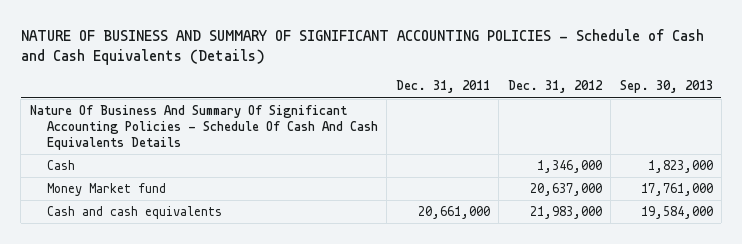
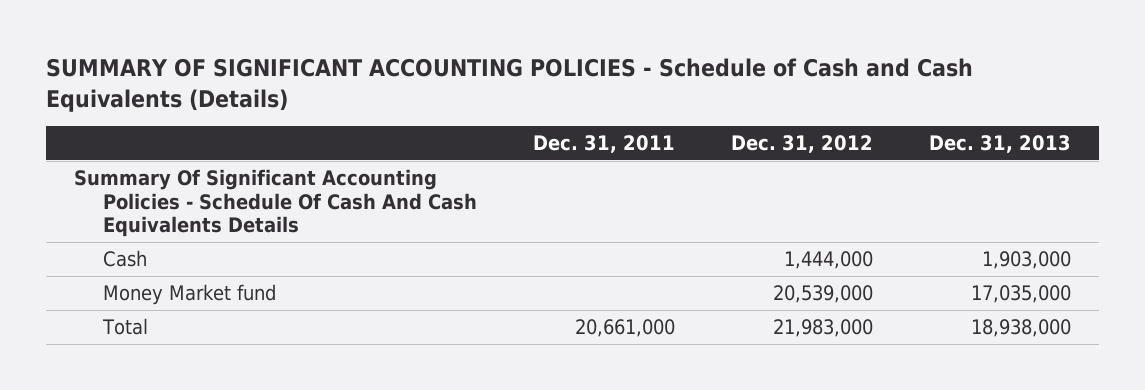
[20,28,704,66] NATURE OF BUSINESS AND SUMMARY OF SIGNIFICANT ACCOUNTING POLICIES - Schedule of Cash and Cash Equivalents (Details) -> [46,58,974,112] SUMMARY OF SIGNIFICANT ACCOUNTING POLICIES - Schedule of Cash and Cash Equivalents (Details)
[619,80,713,94] Sep. 30, 2013 -> none
none -> [928,135,1071,154] Dec. 31, 2013
[29,105,378,151] Nature Of Business And Summary Of Significant Accounting Policies - Schedule Of Cash And Cash Equivalents Details -> [73,168,478,238] Summary Of Significant Accounting Policies - Schedule Of Cash And Cash Equivalents Details
[536,160,602,174] 1,346,000 -> [783,250,873,269] 1,444,000
[529,183,602,197] 20,637,000 -> [772,284,873,303] 20,539,000
[46,206,222,220] Cash and cash equivalents -> [102,317,149,335] Total

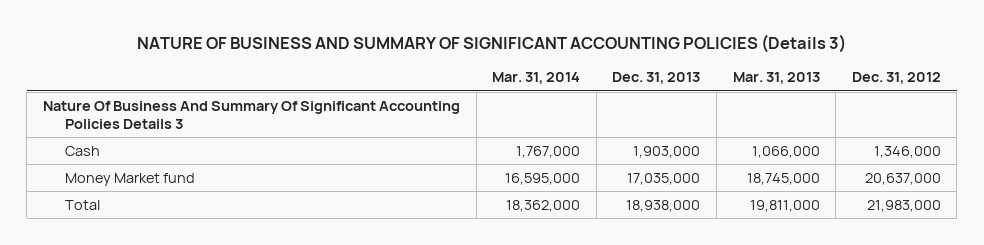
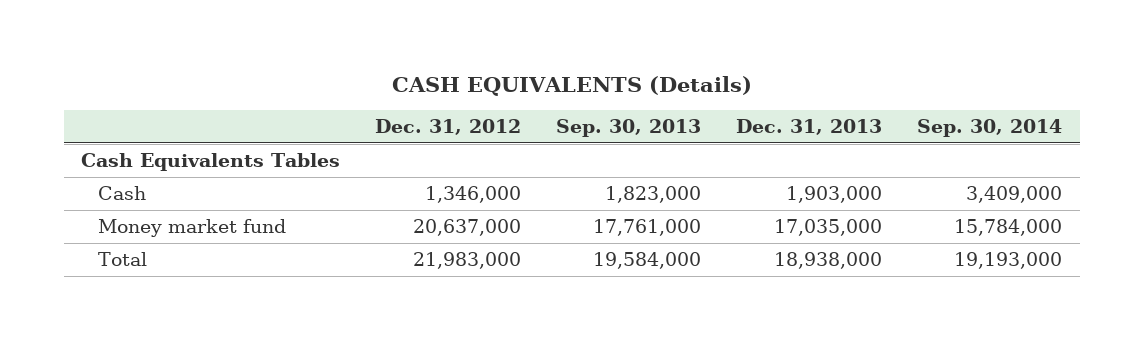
[136,34,846,54] NATURE OF BUSINESS AND SUMMARY OF SIGNIFICANT ACCOUNTING POLICIES (Details 3) -> [391,75,752,96] CASH EQUIVALENTS (Details)
[492,72,581,85] Mar. 31, 2014 -> none
[732,72,820,85] Mar. 31, 2013 -> none
none -> [556,119,702,138] Sep. 30, 2013
none -> [917,119,1063,138] Sep. 30, 2014
[42,100,460,129] Nature Of Business And Summary Of Significant Accounting Policies Details 3 -> none
none -> [81,153,341,172] Cash Equivalents Tables
[65,172,196,186] Money Market fund -> [98,219,287,238] Money market fund

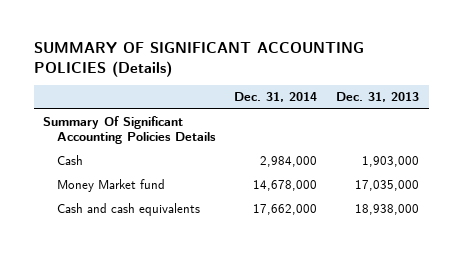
[391,75,752,96] CASH EQUIVALENTS (Details) -> [33,42,364,77] SUMMARY OF SIGNIFICANT ACCOUNTING POLICIES (Details)
[375,119,522,136] Dec. 31, 2012 -> none
[556,119,702,138] Sep. 30, 2013 -> none
[917,119,1063,138] Sep. 30, 2014 -> none
none -> [234,92,318,103] Dec. 31, 2014
[81,153,341,172] Cash Equivalents Tables -> none
none -> [43,116,217,145] Summary Of Significant Accounting Policies Details
[98,219,287,238] Money market fund -> [57,179,166,193] Money Market fund
[98,252,148,267] Total -> [57,203,201,217] Cash and cash equivalents

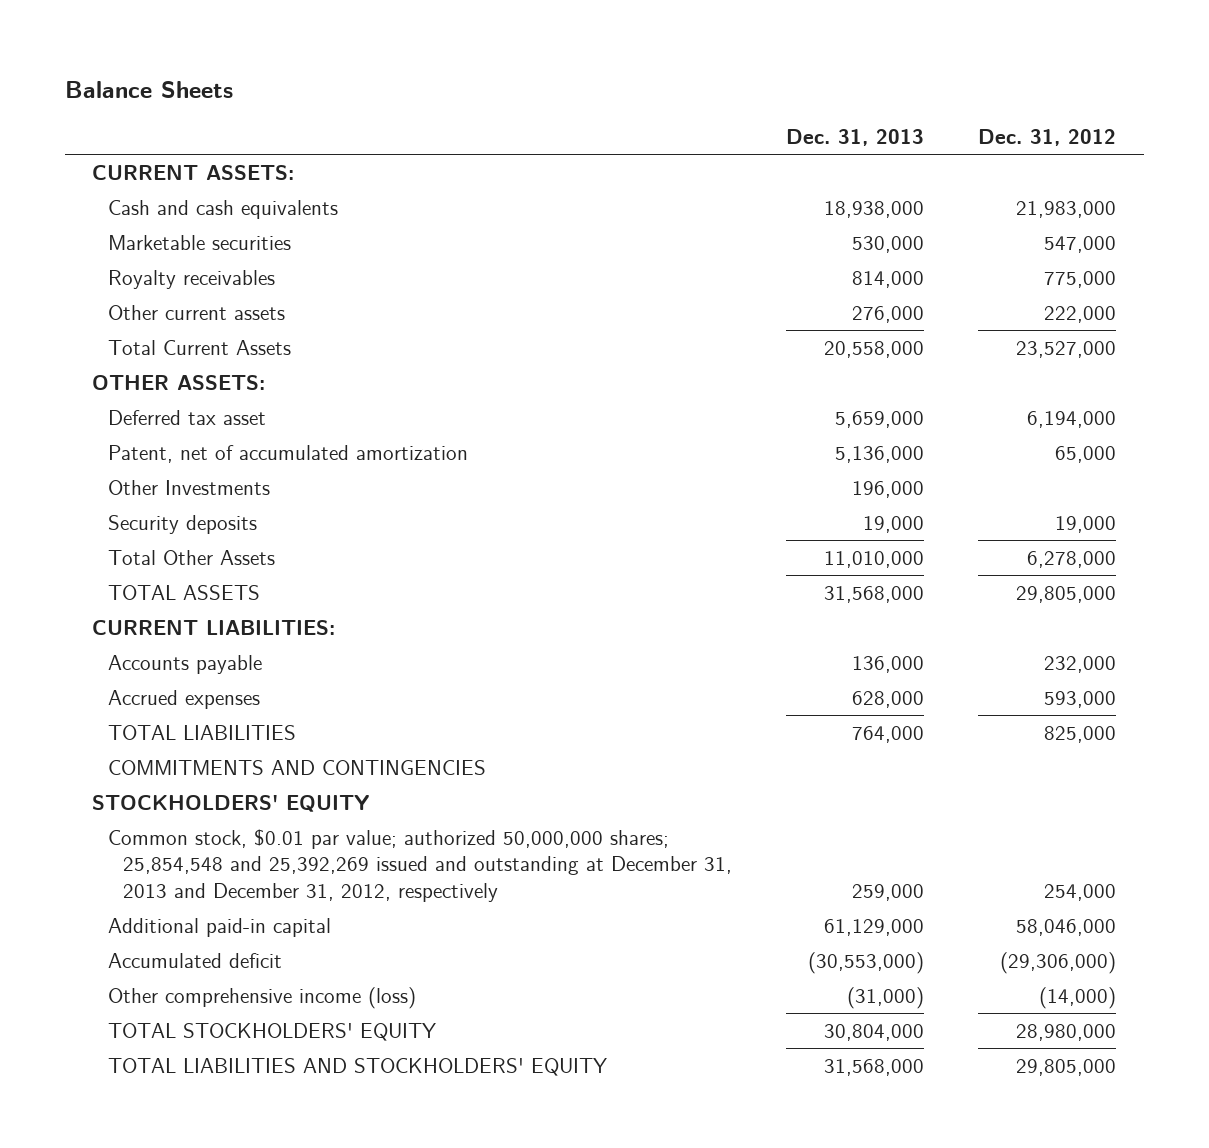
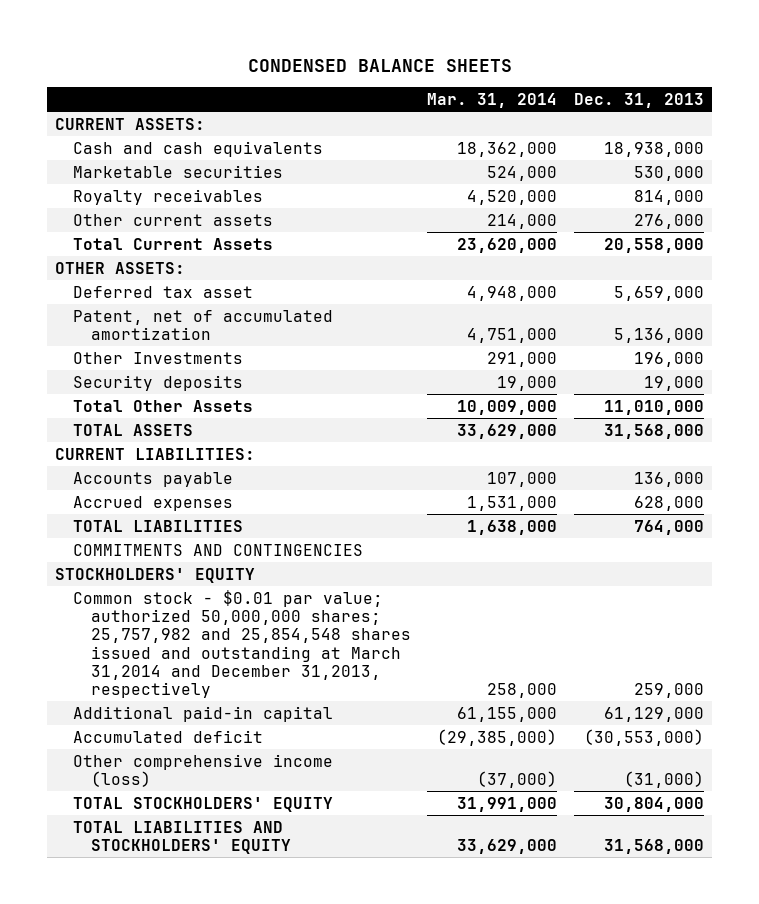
[65,80,234,98] Balance Sheets -> [247,58,512,72] CONDENSED BALANCE SHEETS
[978,128,1117,146] Dec. 31, 2012 -> none
none -> [427,93,558,109] Mar. 31, 2014
[107,829,732,902] Common stock, $0.01 par value; authorized 50,000,000 shares; 25,854,548 and 25,392,269 issued and outstanding at December 31, 2013 and December 31, 2012, respectively -> [73,589,411,699] Common stock - $0.01 par value; authorized 50,000,000 shares; 25,757,982 and 25,854,548 shares issued and outstanding at March 31,2014 and December 31,2013, respectively

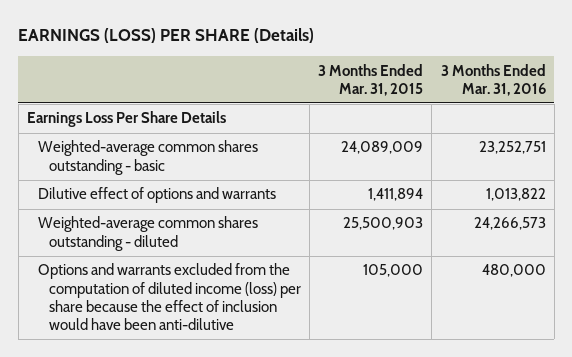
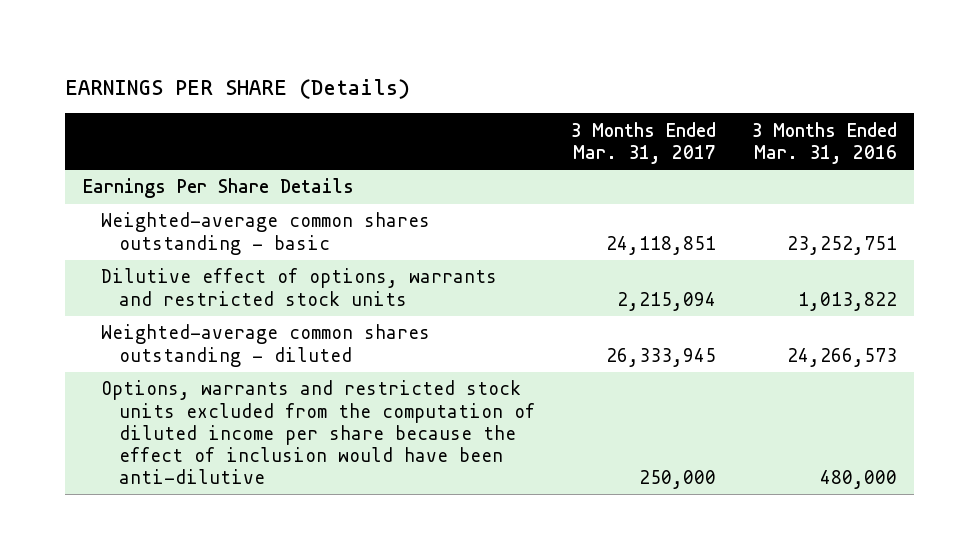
[18,28,315,44] EARNINGS (LOSS) PER SHARE (Details) -> [65,78,411,99] EARNINGS PER SHARE (Details)
[318,63,424,96] 3 Months Ended Mar. 31, 2015 -> none
none -> [569,121,716,164] 3 Months Ended Mar. 31, 2017
[26,111,226,128] Earnings Loss Per Share Details -> [82,178,354,199] Earnings Per Share Details
[37,187,276,204] Dilutive effect of options and warrants -> [100,268,497,306] Dilutive effect of options, warrants and restricted stock units
[37,263,302,331] Options and warrants excluded from the computation of diluted income (loss) per share because the effect of inclusion would have been anti-dilutive -> [100,380,535,484] Options, warrants and restricted stock units excluded from the computation of diluted income per share because the effect of inclusion would have been anti-dilutive

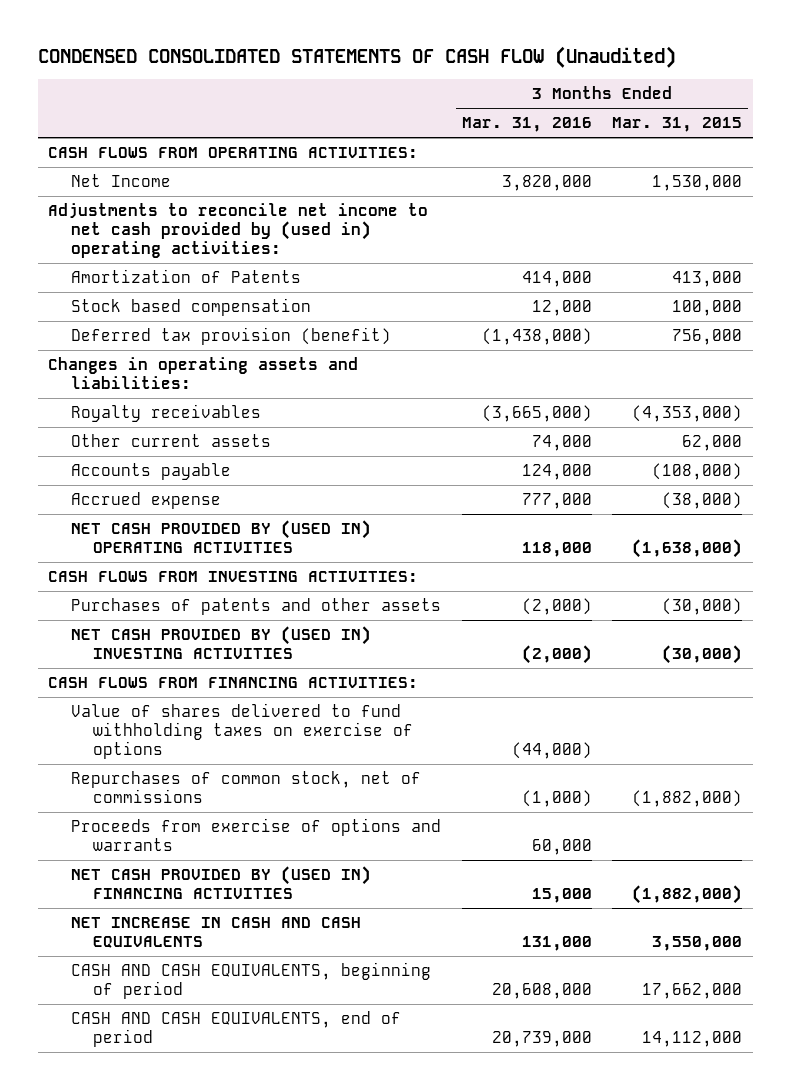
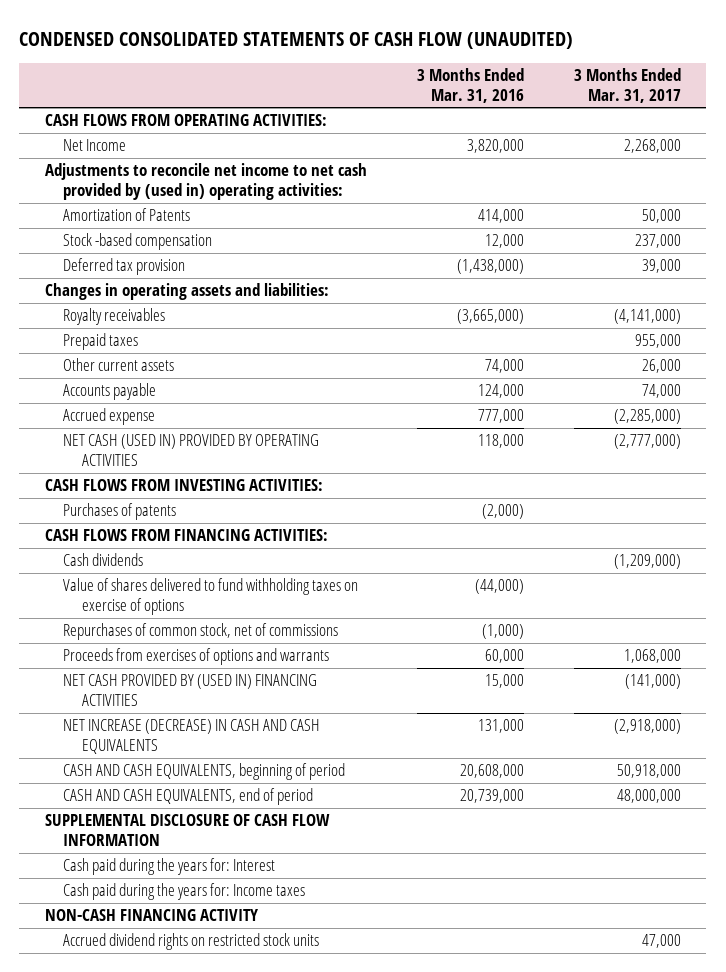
[37,45,676,68] CONDENSED CONSOLIDATED STATEMENTS OF CASH FLOW (Unaudited) -> [19,31,574,49] CONDENSED CONSOLIDATED STATEMENTS OF CASH FLOW (UNAUDITED)
[612,117,743,133] Mar. 31, 2015 -> none
none -> [573,68,681,104] 3 Months Ended Mar. 31, 2017
[70,298,311,317] Stock based compensation -> [63,233,213,251] Stock -based compensation
[70,327,391,346] Deferred tax provision (benefit) -> [63,258,186,276] Deferred tax provision
none -> [63,333,139,351] Prepaid taxes
[70,520,371,554] NET CASH PROVIDED BY (USED IN) OPERATING ACTIVITIES -> [63,434,320,467] NET CASH (USED IN) PROVIDED BY OPERATING ACTIVITIES
[70,626,371,660] NET CASH PROVIDED BY (USED IN) INVESTING ACTIVITIES -> none
[70,598,441,616] Purchases of patents and other assets -> [63,503,177,521] Purchases of patents
none -> [63,553,144,567] Cash dividends
[70,818,441,852] Proceeds from exercise of options and warrants -> [63,648,330,666] Proceeds from exercises of options and warrants
[70,917,361,949] NET INCREASE IN CASH AND CASH EQUIVALENTS -> [63,719,321,755] NET INCREASE (DECREASE) IN CASH AND CASH EQUIVALENTS
none -> [44,814,330,847] SUPPLEMENTAL DISCLOSURE OF CASH FLOW INFORMATION
none -> [63,858,276,876] Cash paid during the years for: Interest
none -> [63,883,306,901] Cash paid during the years for: Income taxes
none -> [44,909,258,922] NON-CASH FINANCING ACTIVITY
none -> [63,933,320,951] Accrued dividend rights on restricted stock units

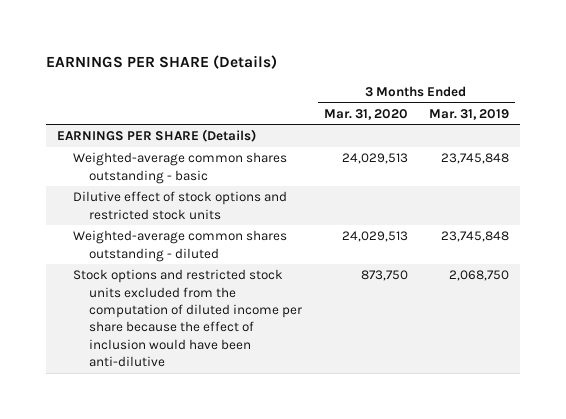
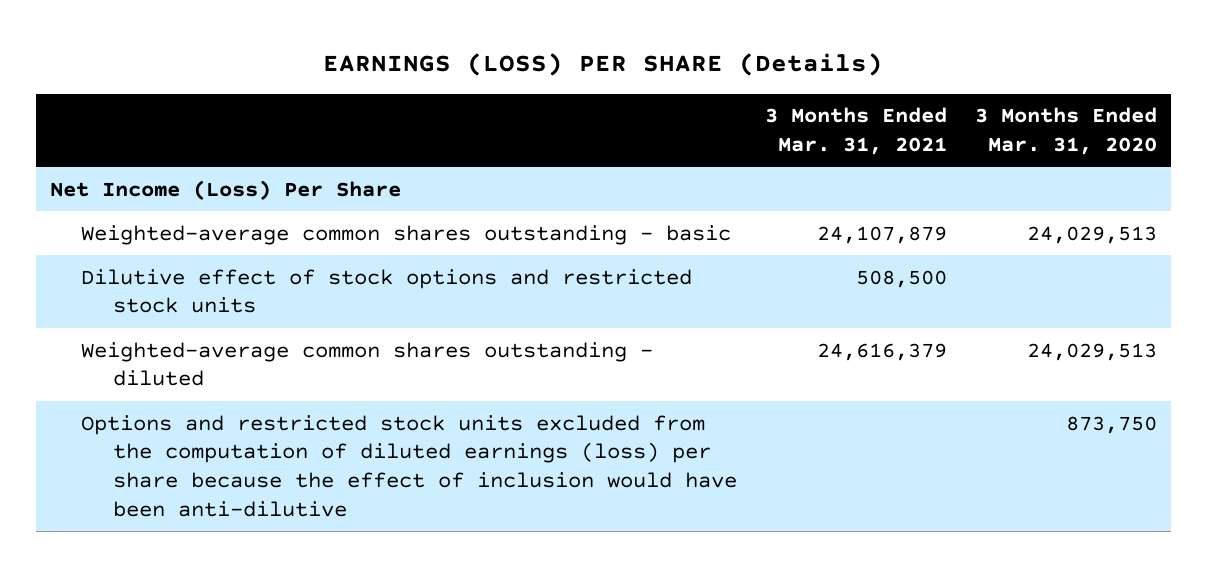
[45,54,277,69] EARNINGS PER SHARE (Details) -> [323,52,884,76] EARNINGS (LOSS) PER SHARE (Details)
[429,108,510,120] Mar. 31, 2019 -> none
none -> [765,107,948,155] 3 Months Ended Mar. 31, 2021
[56,129,256,143] EARNINGS PER SHARE (Details) -> none
none -> [49,179,401,200] Net Income (Loss) Per Share
[72,269,302,367] Stock options and restricted stock units excluded from the computation of diluted income per share because the effect of inclusion would have been anti-dilutive -> [81,414,737,517] Options and restricted stock units excluded from the computation of diluted earnings (loss) per share because the effect of inclusion would have been anti-dilutive

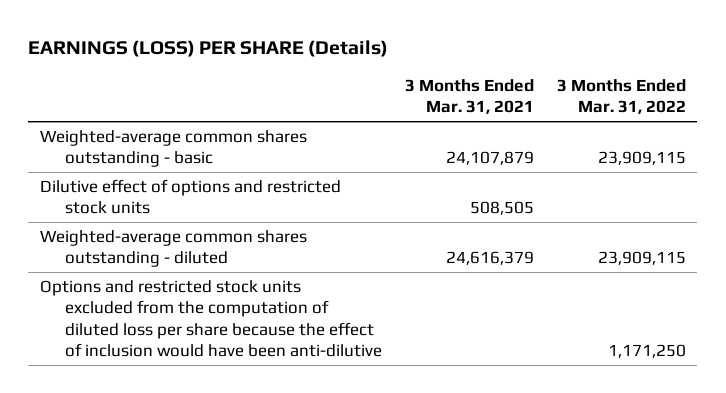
[975,107,1158,155] 3 Months Ended Mar. 31, 2020 -> none
none -> [556,78,686,115] 3 Months Ended Mar. 31, 2022
[49,179,401,200] Net Income (Loss) Per Share -> none
[81,268,693,314] Dilutive effect of stock options and restricted stock units -> [39,178,341,215] Dilutive effect of options and restricted stock units
[856,269,948,288] 508,500 -> [469,201,534,216] 508,505
[81,414,737,517] Options and restricted stock units excluded from the computation of diluted earnings (loss) per share because the effect of inclusion would have been anti-dilutive -> [39,279,382,358] Options and restricted stock units excluded from the computation of diluted loss per share because the effect of inclusion would have been anti-dilutive

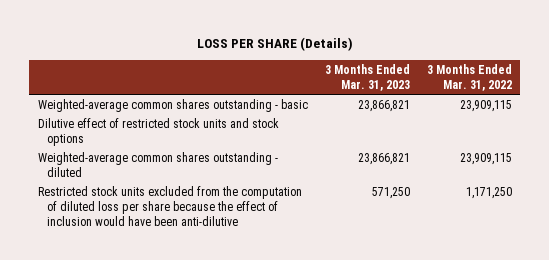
[28,40,389,58] EARNINGS (LOSS) PER SHARE (Details) -> [196,36,353,51] LOSS PER SHARE (Details)
[404,78,534,115] 3 Months Ended Mar. 31, 2021 -> none
none -> [324,63,410,91] 3 Months Ended Mar. 31, 2023
[39,178,341,215] Dilutive effect of options and restricted stock units -> [37,117,279,146] Dilutive effect of restricted stock units and stock options
[39,279,382,358] Options and restricted stock units excluded from the computation of diluted loss per share because the effect of inclusion would have been anti-dilutive -> [37,185,302,226] Restricted stock units excluded from the computation of diluted loss per share because the effect of inclusion would have been anti-dilutive

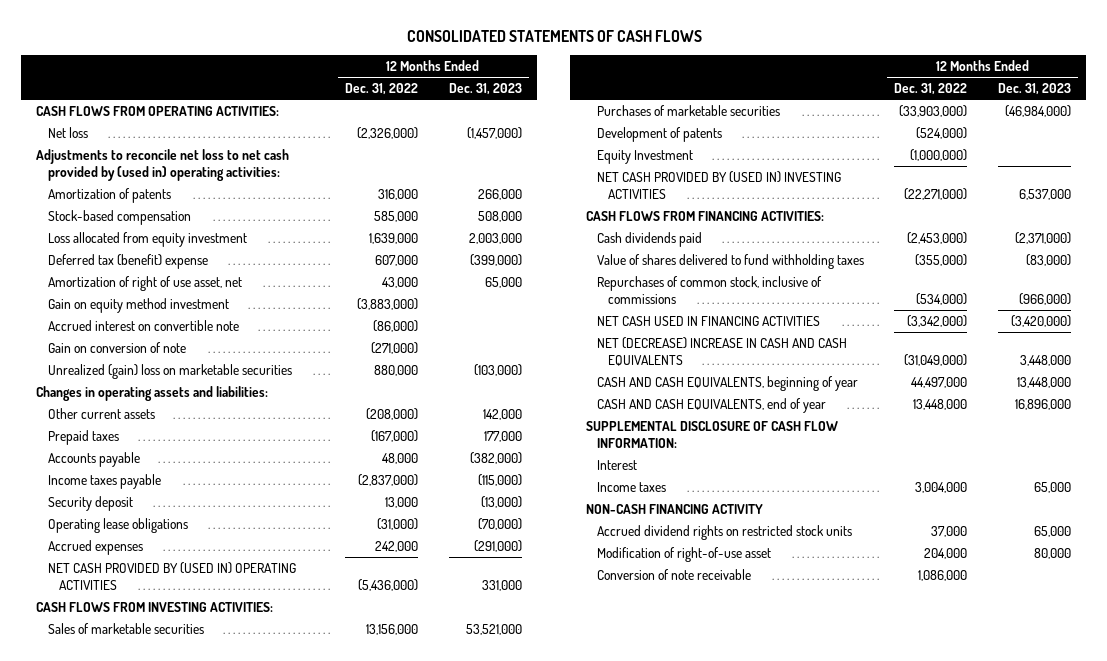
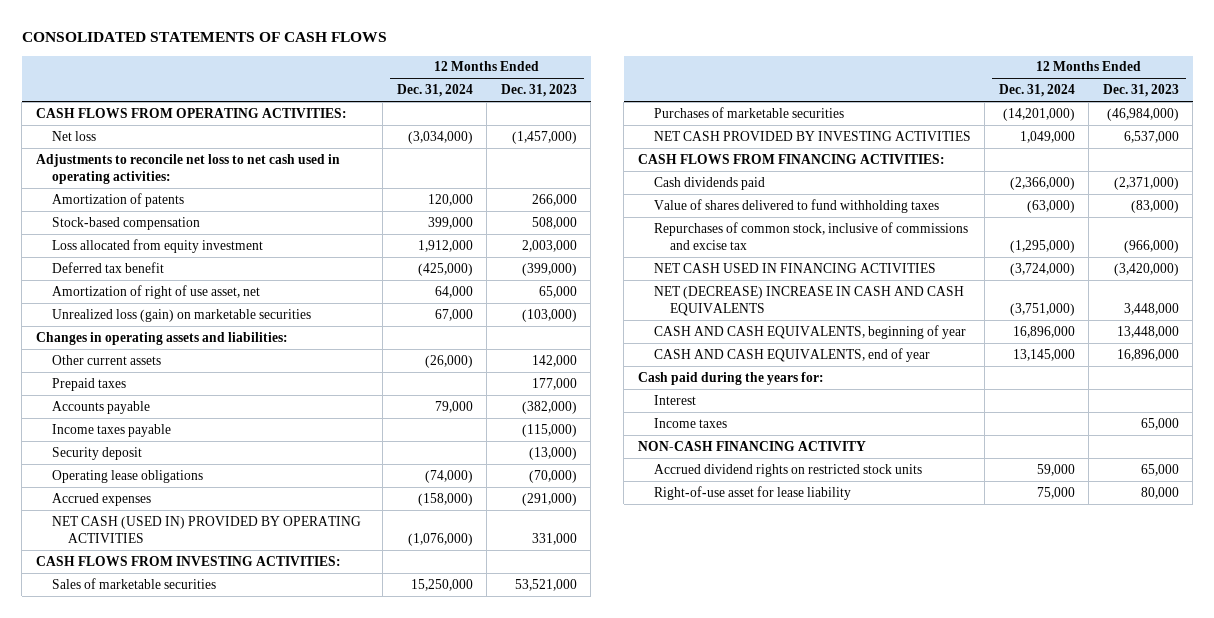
[345,83,419,96] Dec. 31, 2022 -> none
none -> [396,84,473,98] Dec. 31, 2024
[36,148,290,181] Adjustments to reconcile net loss to net cash provided by (used in) operating activities: -> [35,153,340,184] Adjustments to reconcile net loss to net cash used in operating activities:
[47,253,208,269] Deferred tax (benefit) expense -> [51,261,164,273] Deferred tax benefit
[47,297,229,313] Gain on equity method investment -> none
[47,319,239,331] Accrued interest on convertible note -> none
[47,341,186,353] Gain on conversion of note -> none
[47,363,292,379] Unrealized (gain) loss on marketable securities -> [51,308,311,322] Unrealized loss (gain) on marketable securities
[47,561,296,590] NET CASH PROVIDED BY (USED IN) OPERATING ACTIVITIES -> [51,515,361,543] NET CASH (USED IN) PROVIDED BY OPERATING ACTIVITIES
[596,126,722,142] Development of patents -> none
[596,149,693,164] Equity Investment -> none
[596,170,841,199] NET CASH PROVIDED BY (USED IN) INVESTING ACTIVITIES -> [653,130,971,141] NET CASH PROVIDED BY INVESTING ACTIVITIES
[596,275,822,304] Repurchases of common stock, inclusive of commissions -> [653,221,968,250] Repurchases of common stock, inclusive of commissions and excise tax
[585,420,838,448] SUPPLEMENTAL DISCLOSURE OF CASH FLOW INFORMATION: -> none
none -> [637,371,824,385] Cash paid during the years for:
[596,568,751,580] Conversion of note receivable -> none
[596,546,771,562] Modification of right-of-use asset -> [653,485,851,500] Right-of-use asset for lease liability

